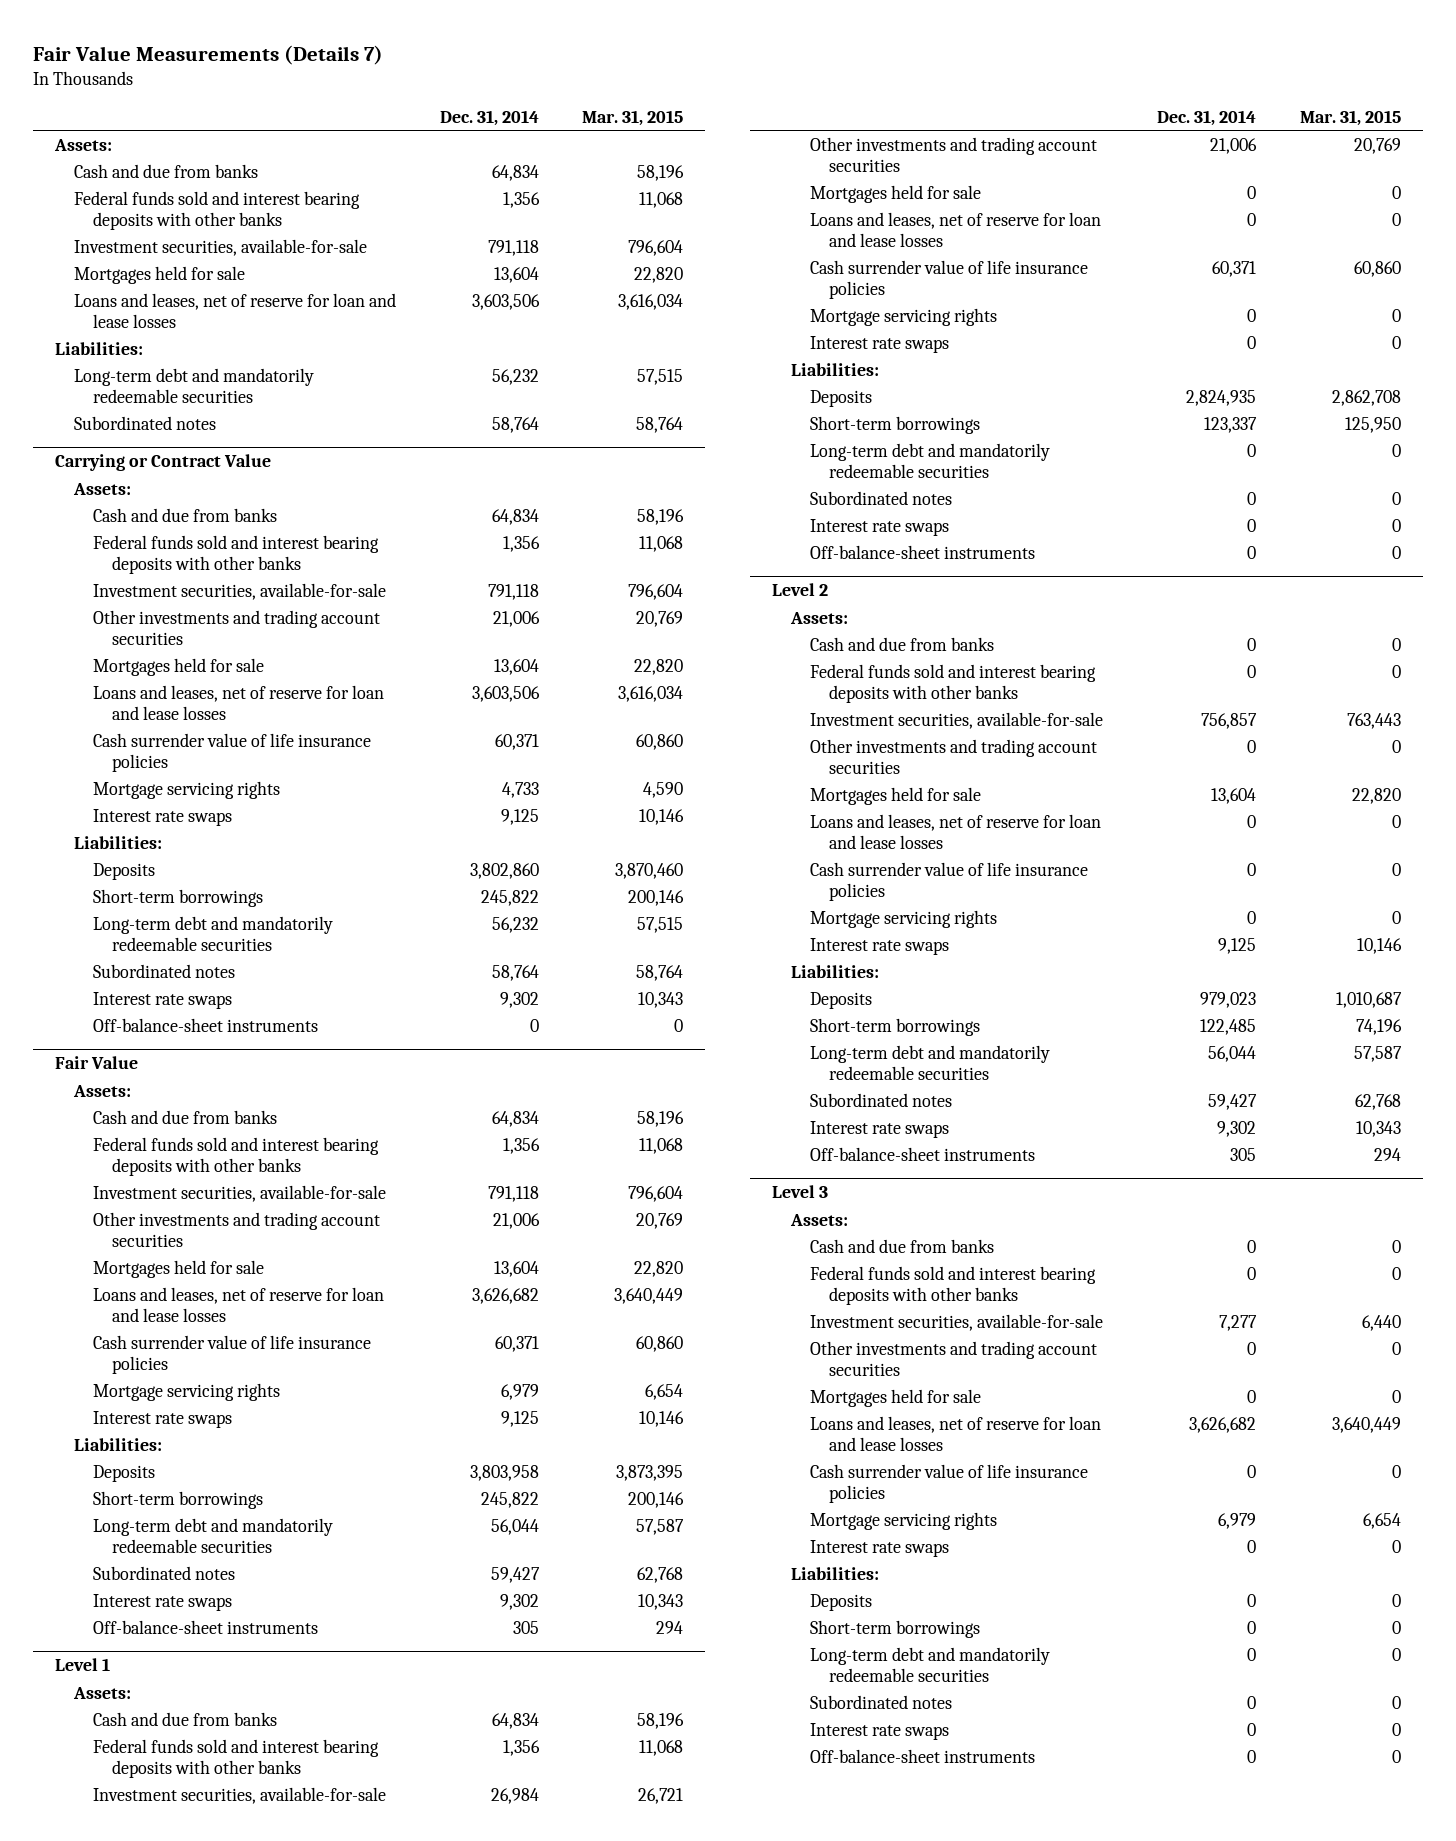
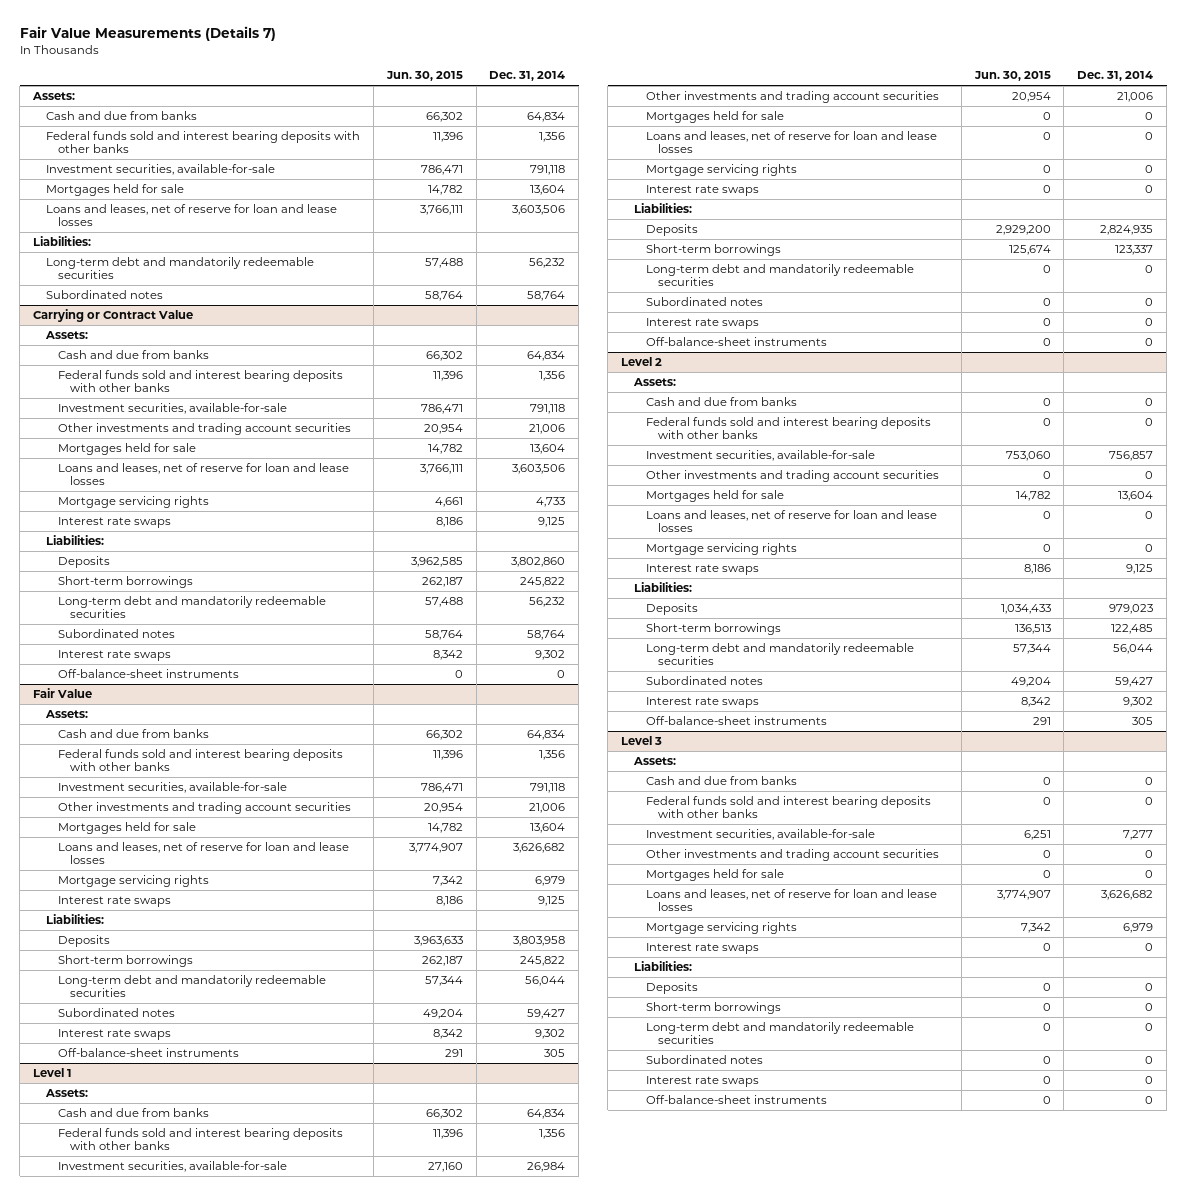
[582,109,684,126] Mar. 31, 2015 -> none
none -> [385,71,463,82] Jun. 30, 2015
[92,732,371,772] Cash surrender value of life insurance policies -> none
[92,1334,371,1374] Cash surrender value of life insurance policies -> none
[810,259,1089,299] Cash surrender value of life insurance policies -> none
[810,861,1089,901] Cash surrender value of life insurance policies -> none
[810,1463,1089,1503] Cash surrender value of life insurance policies -> none

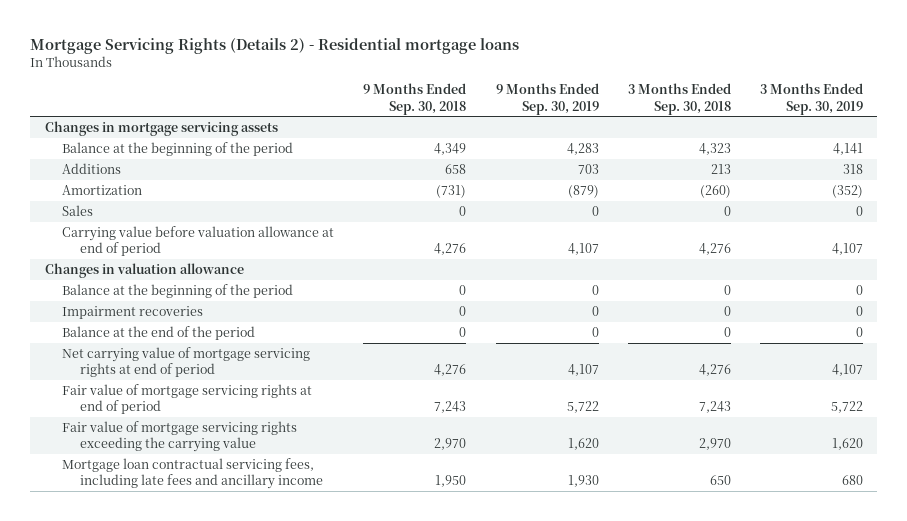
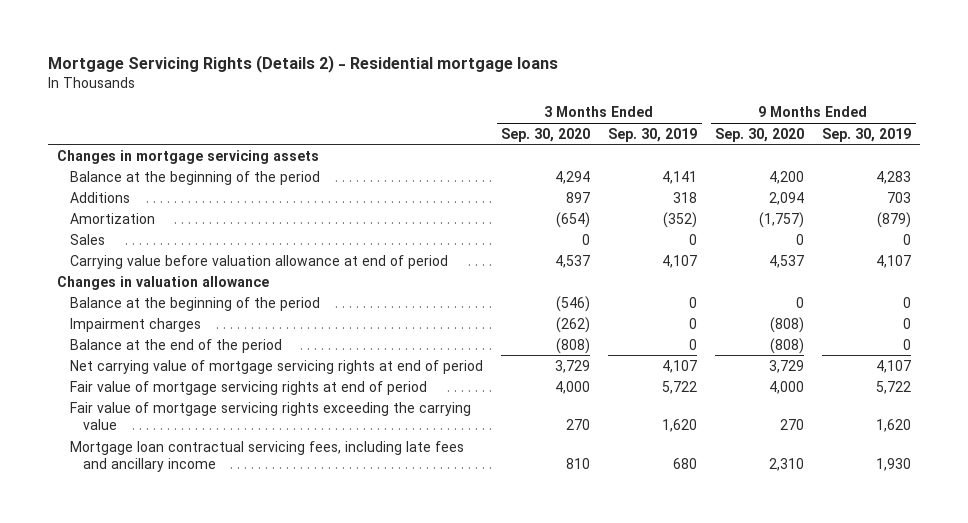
[363,83,467,115] 9 Months Ended Sep. 30, 2018 -> none
[627,83,731,115] 3 Months Ended Sep. 30, 2018 -> none
none -> [501,127,591,142] Sep. 30, 2020
none -> [715,127,805,142] Sep. 30, 2020
[62,305,204,319] Impairment recoveries -> [70,317,202,332] Impairment charges

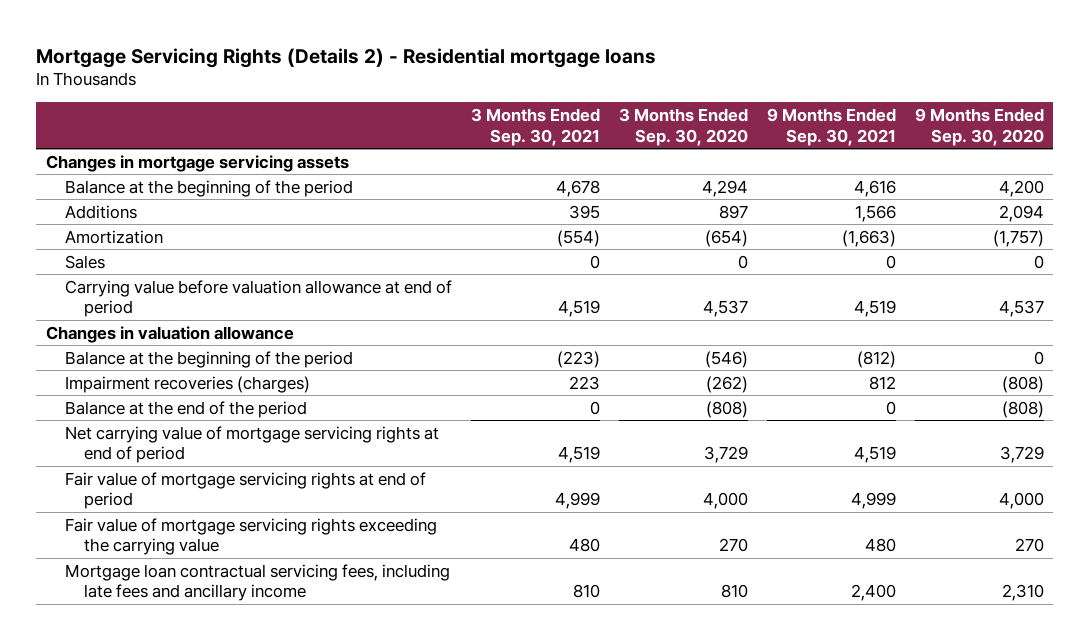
[608,127,698,142] Sep. 30, 2019 -> none
[822,127,912,142] Sep. 30, 2019 -> none
none -> [470,107,600,146] 3 Months Ended Sep. 30, 2021
none -> [766,107,896,146] 9 Months Ended Sep. 30, 2021
[70,317,202,332] Impairment charges -> [64,375,310,393] Impairment recoveries (charges)

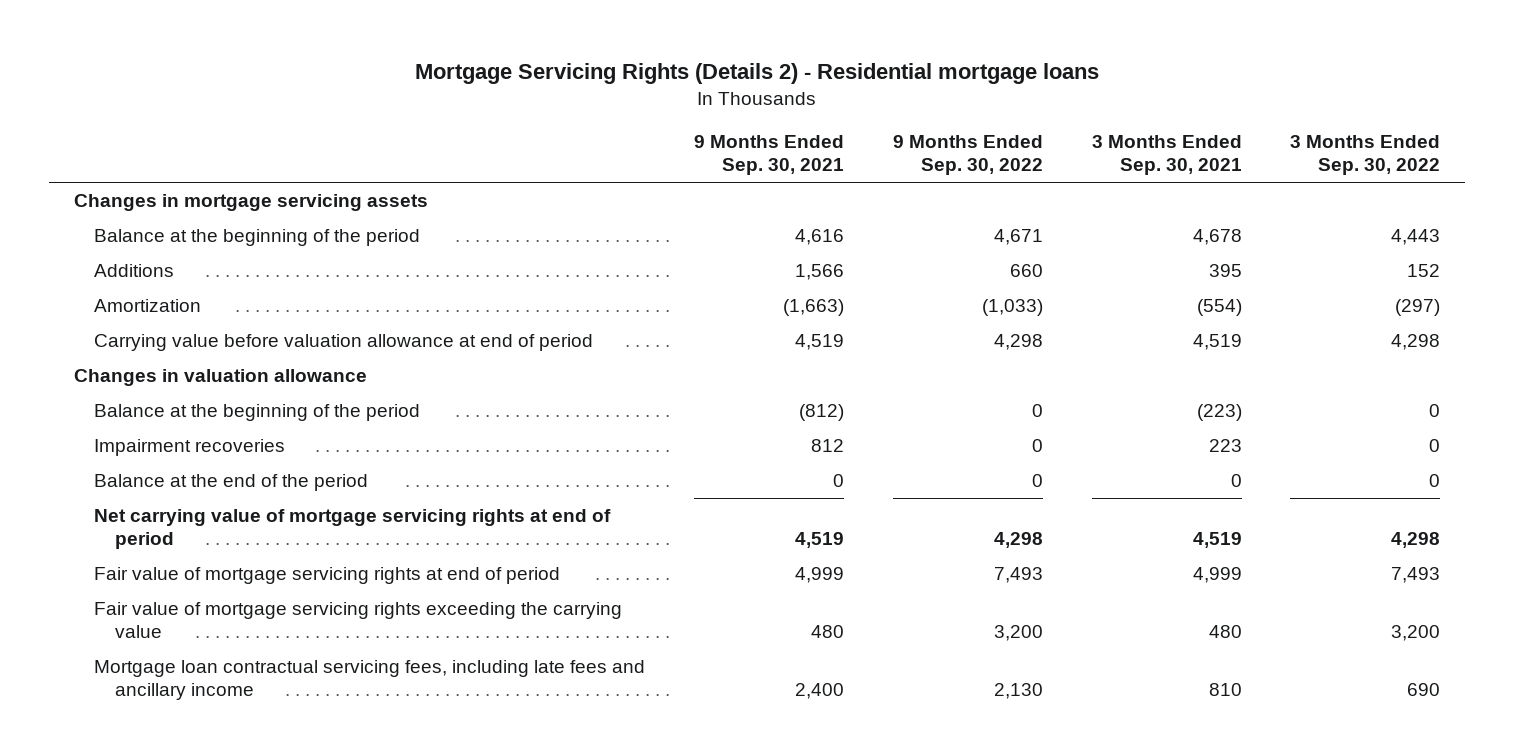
[618,107,748,146] 3 Months Ended Sep. 30, 2020 -> none
[914,107,1044,146] 9 Months Ended Sep. 30, 2020 -> none
none -> [892,135,1043,176] 9 Months Ended Sep. 30, 2022
none -> [1290,135,1441,176] 3 Months Ended Sep. 30, 2022
[64,254,105,269] Sales -> none
[64,375,310,393] Impairment recoveries (charges) -> [94,439,286,457] Impairment recoveries

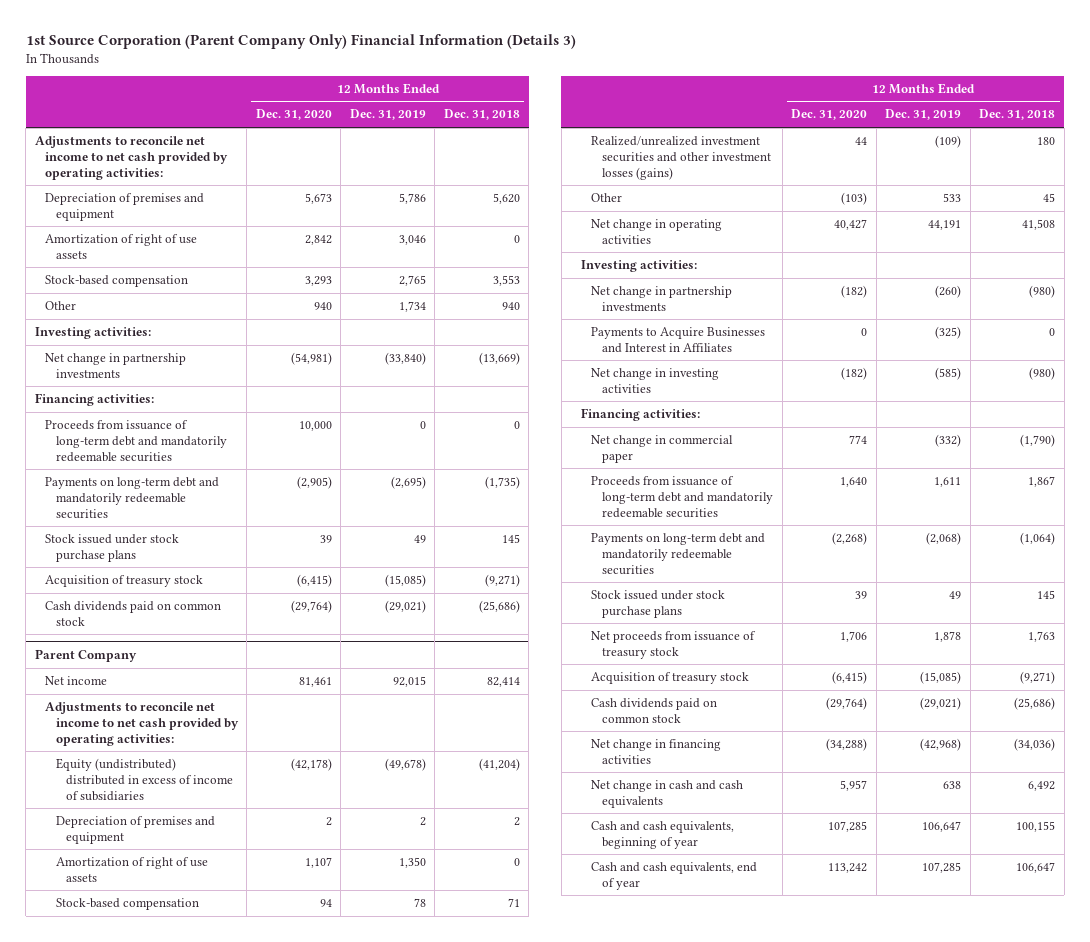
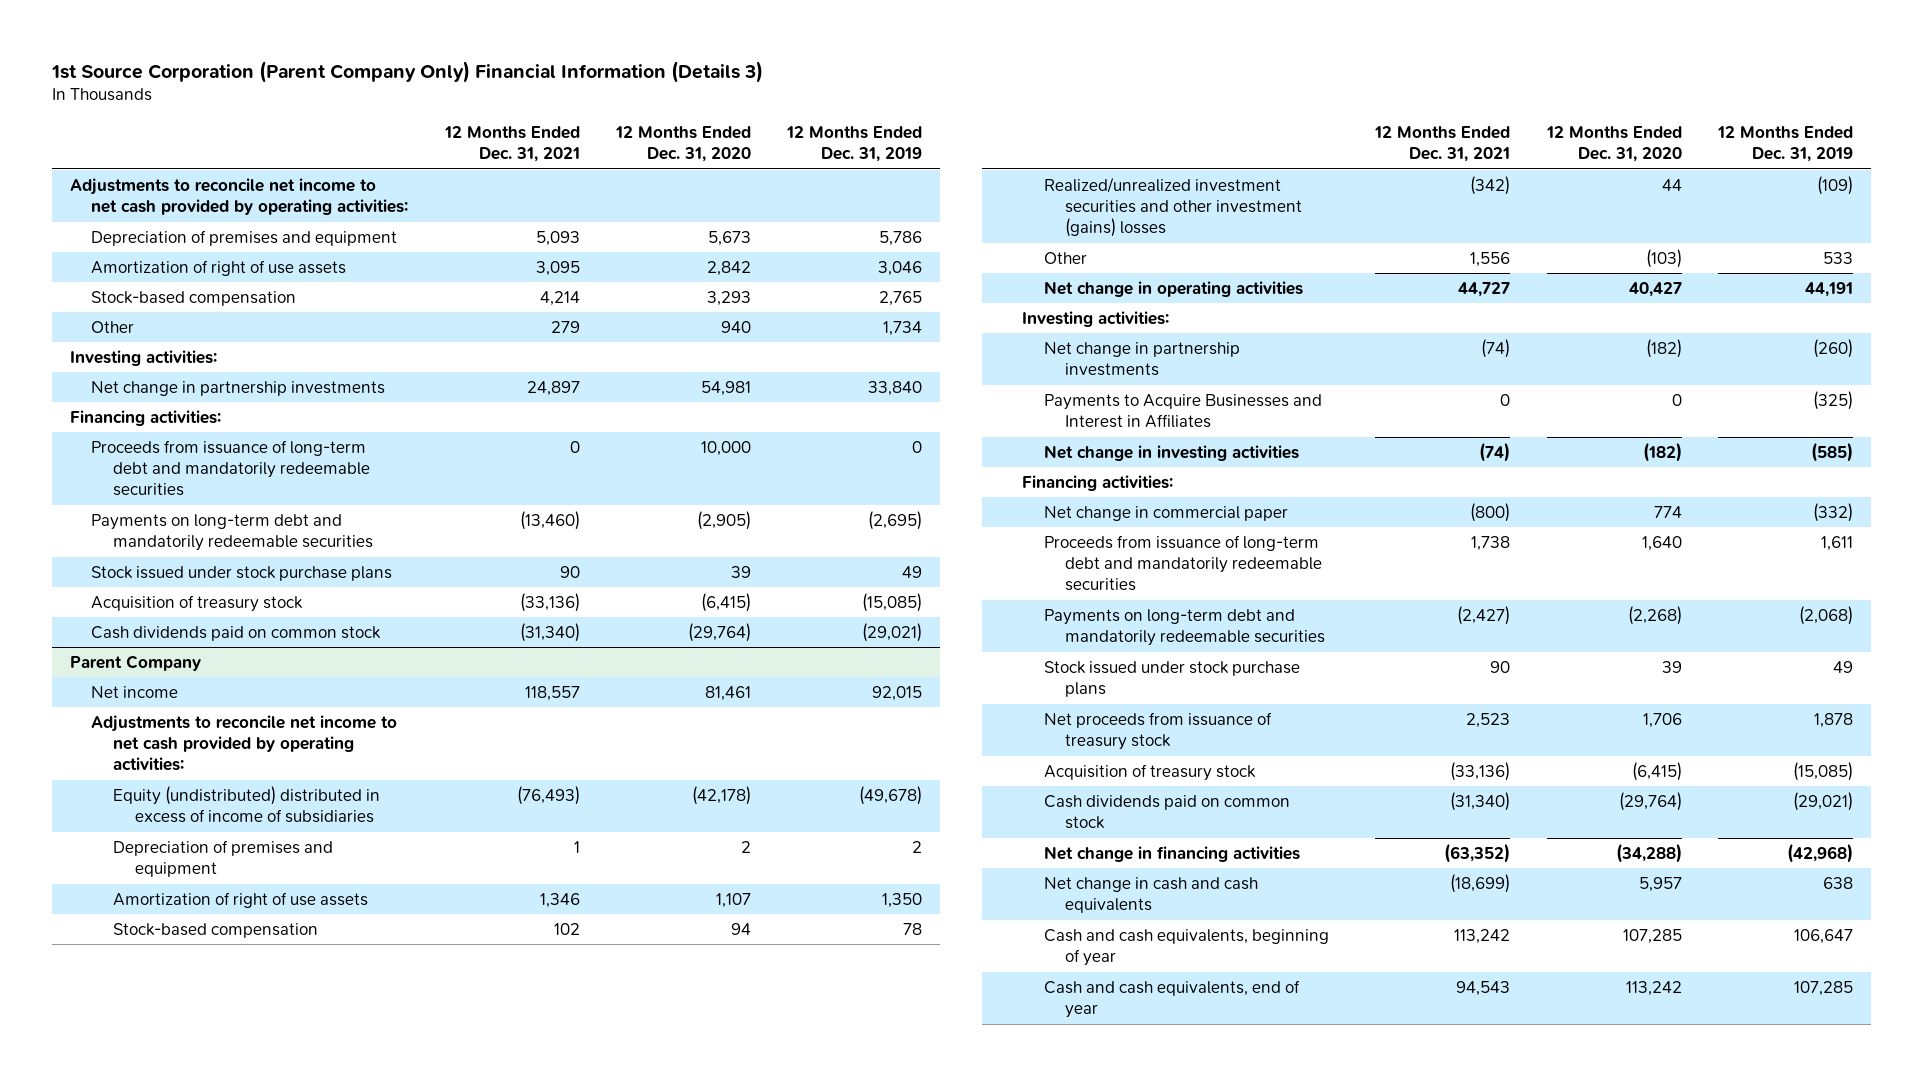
[443,109,520,121] Dec. 31, 2018 -> none
none -> [443,126,580,163] 12 Months Ended Dec. 31, 2021
[290,352,332,366] (54,981) -> [700,380,751,396] 54,981
[384,352,426,366] (33,840) -> [868,380,923,396] 33,840
[591,136,771,180] Realized/unrealized investment securities and other investment losses (gains) -> [1043,176,1303,238] Realized/unrealized investment securities and other investment (gains) losses

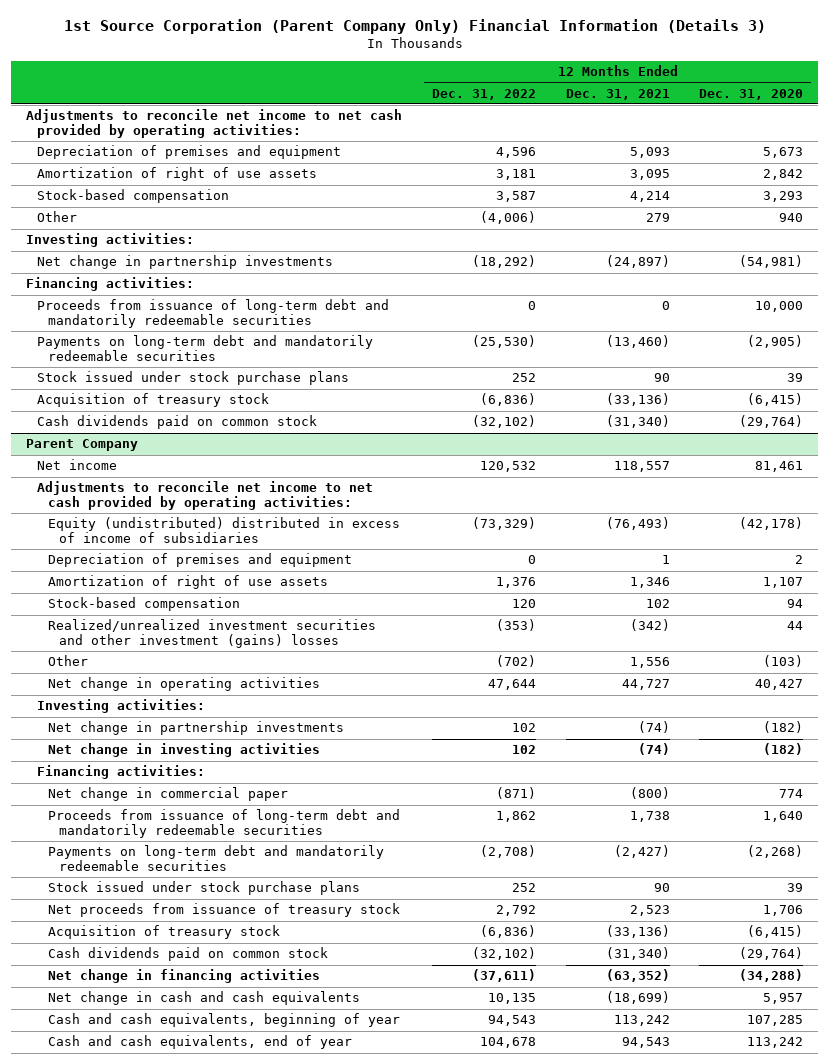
[786,126,923,163] 12 Months Ended Dec. 31, 2019 -> none
none -> [431,88,536,100] Dec. 31, 2022
[526,380,580,396] 24,897 -> [605,255,670,269] (24,897)
[700,380,751,396] 54,981 -> [739,255,804,269] (54,981)
[1043,393,1322,429] Payments to Acquire Businesses and Interest in Affiliates -> none

